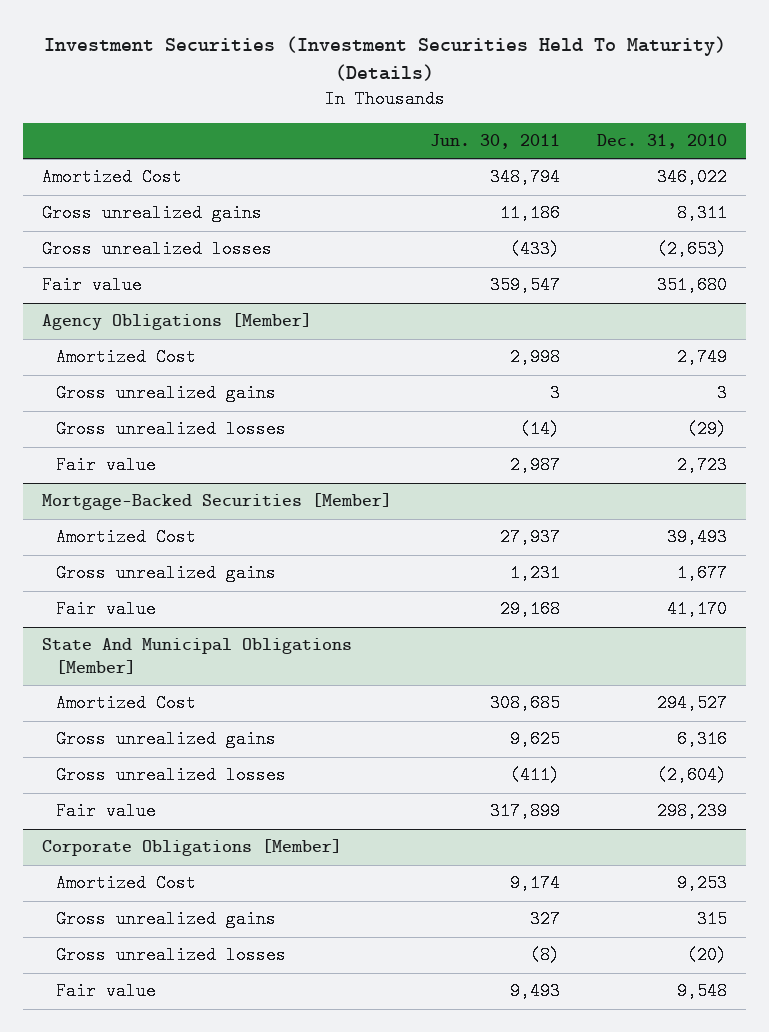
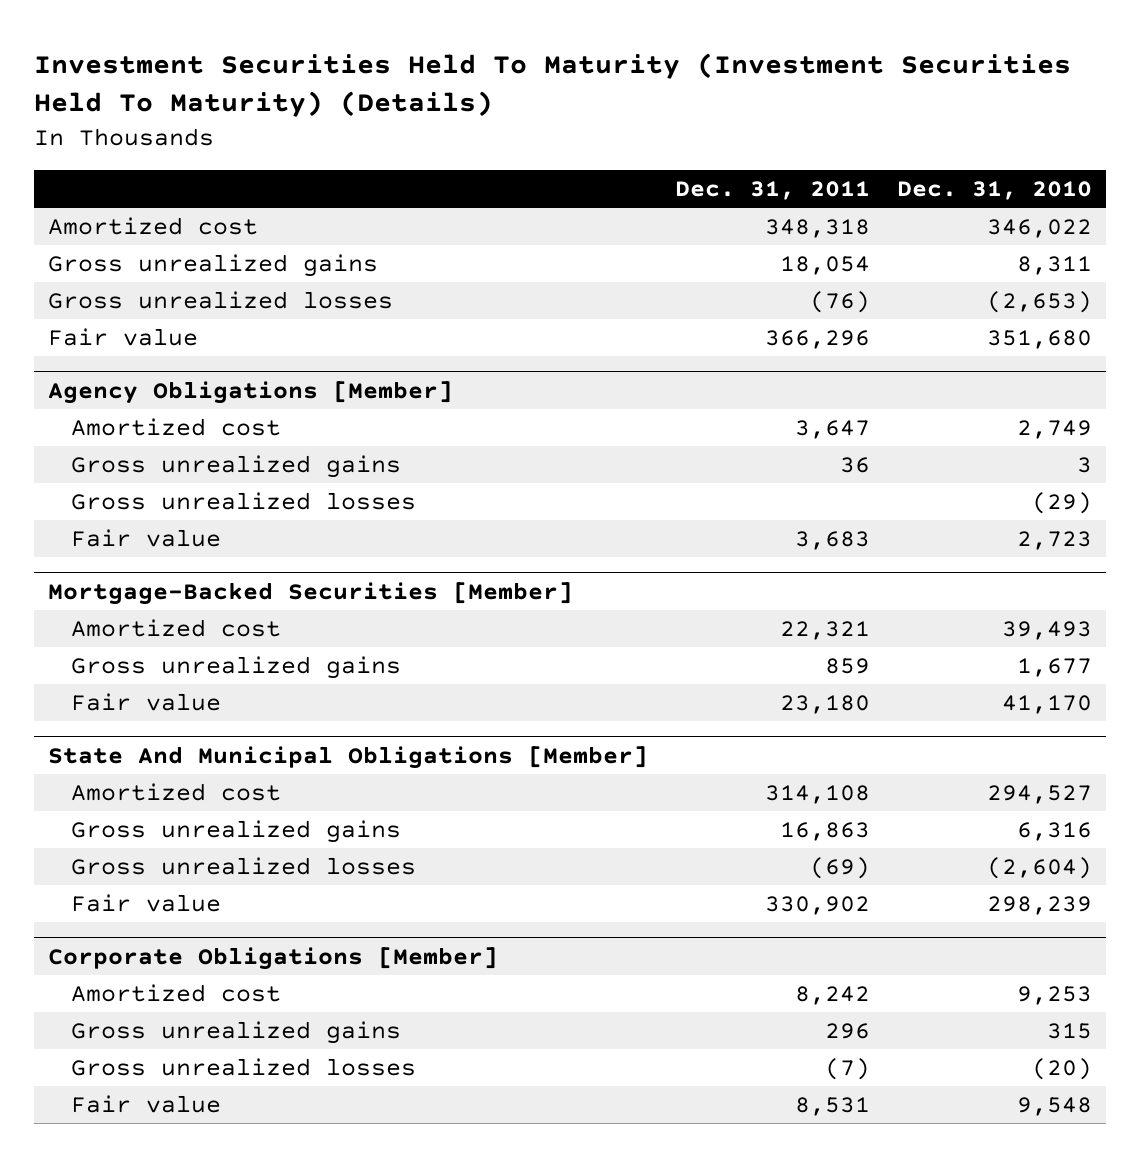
[43,36,726,82] Investment Securities (Investment Securities Held To Maturity) (Details) -> [33,52,1071,118] Investment Securities Held To Maturity (Investment Securities Held To Maturity) (Details)
[429,133,560,149] Jun. 30, 2011 -> none
none -> [675,180,871,200] Dec. 31, 2011
[41,168,182,187] Amortized Cost -> [47,217,258,236] Amortized cost
[55,348,196,367] Amortized Cost -> [70,418,281,437] Amortized cost
[55,528,196,547] Amortized Cost -> [70,619,281,638] Amortized cost
[55,694,196,713] Amortized Cost -> [70,783,281,802] Amortized cost
[55,874,196,893] Amortized Cost -> [70,984,281,1003] Amortized cost

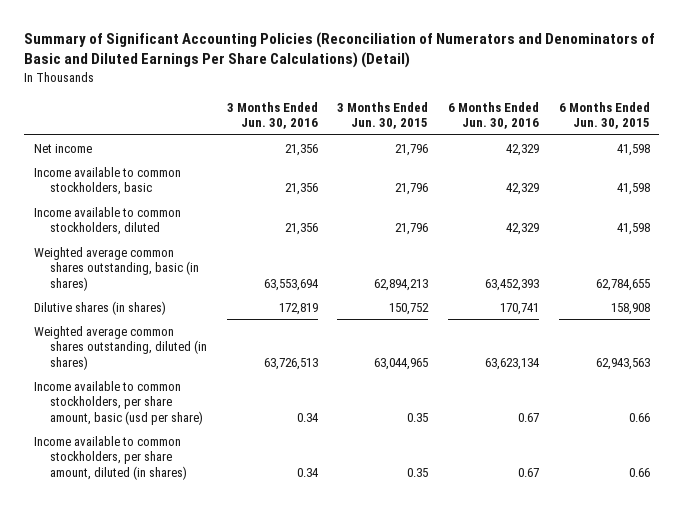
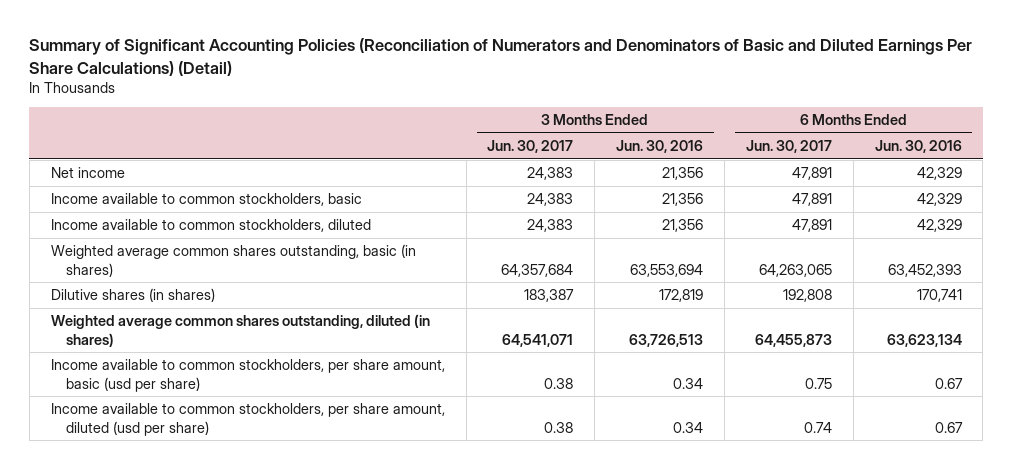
[337,101,429,130] 3 Months Ended Jun. 30, 2015 -> none
[558,101,650,130] 6 Months Ended Jun. 30, 2015 -> none
none -> [487,139,574,153] Jun. 30, 2017
none -> [745,139,832,153] Jun. 30, 2017
[33,435,187,481] Income available to common stockholders, per share amount, diluted (in shares) -> [50,403,445,436] Income available to common stockholders, per share amount, diluted (usd per share)

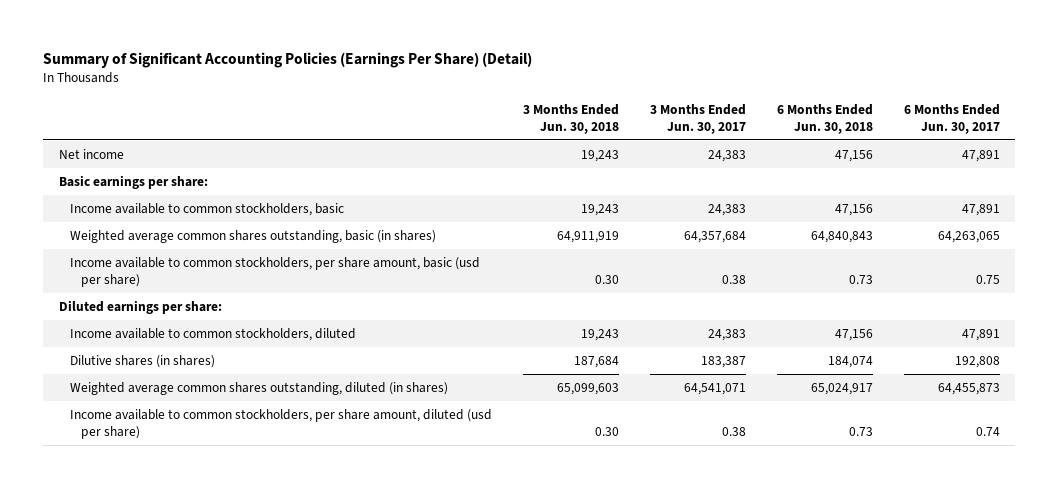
[29,38,973,76] Summary of Significant Accounting Policies (Reconciliation of Numerators and Denominators of Basic and Diluted Earnings Per Share Calculations) (Detail) -> [43,52,533,69] Summary of Significant Accounting Policies (Earnings Per Share) (Detail)
[616,139,704,153] Jun. 30, 2016 -> none
[874,139,962,153] Jun. 30, 2016 -> none
none -> [522,103,619,134] 3 Months Ended Jun. 30, 2018
none -> [776,103,873,134] 6 Months Ended Jun. 30, 2018
none -> [58,175,208,190] Basic earnings per share:
[50,359,445,392] Income available to common stockholders, per share amount, basic (usd per share) -> [69,257,480,287] Income available to common stockholders, per share amount, basic (usd per share)
none -> [58,300,222,315] Diluted earnings per share:
[50,219,371,233] Income available to common stockholders, diluted -> [69,328,356,342] Income available to common stockholders, diluted

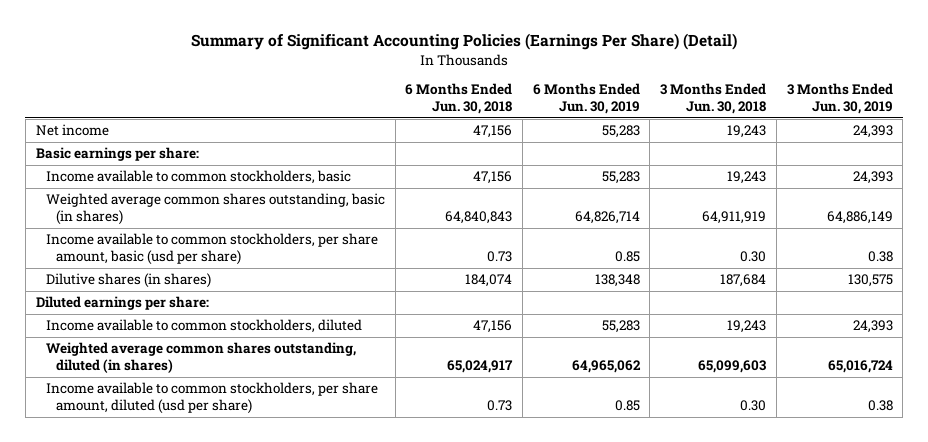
[649,103,746,134] 3 Months Ended Jun. 30, 2017 -> none
[903,103,1000,134] 6 Months Ended Jun. 30, 2017 -> none
none -> [532,83,640,115] 6 Months Ended Jun. 30, 2019
none -> [786,83,893,115] 3 Months Ended Jun. 30, 2019
[69,355,215,369] Dilutive shares (in shares) -> [45,273,211,289] Dilutive shares (in shares)

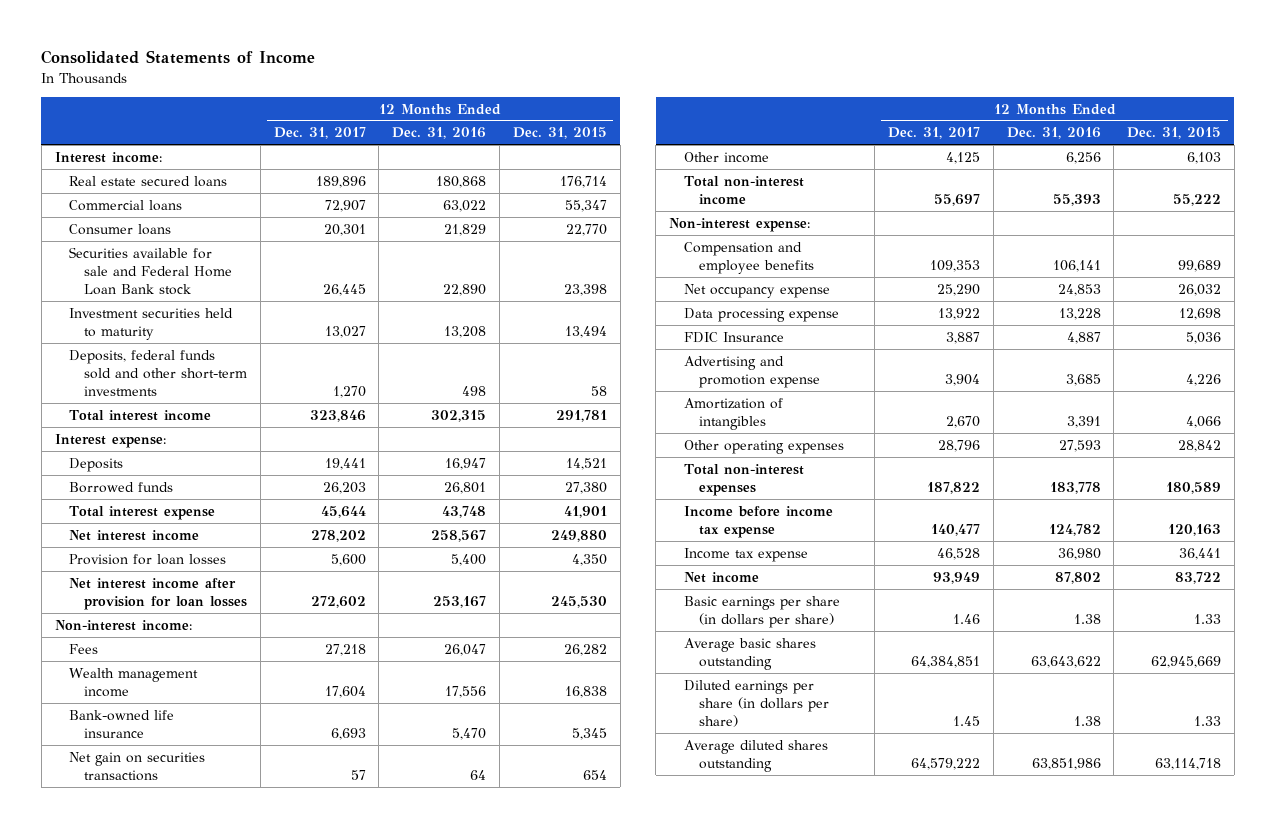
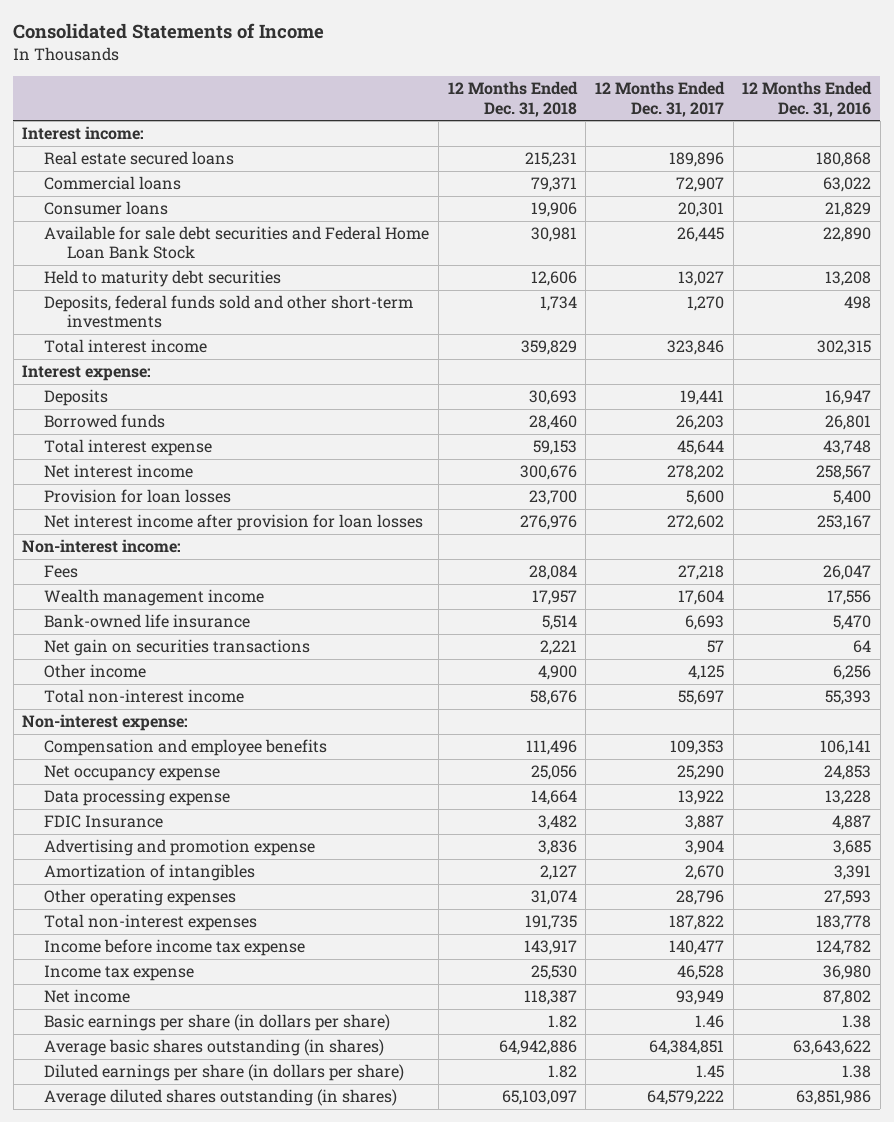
[512,127,607,140] Dec. 31, 2015 -> none
none -> [447,81,578,117] 12 Months Ended Dec. 31, 2018
[69,246,233,296] Securities available for sale and Federal Home Loan Bank stock -> [44,226,430,260] Available for sale debt securities and Federal Home Loan Bank Stock
[69,307,234,341] Investment securities held to maturity -> [44,270,282,288] Held to maturity debt securities
[683,637,816,671] Average basic shares outstanding -> [44,1039,385,1057] Average basic shares outstanding (in shares)
[683,739,828,773] Average diluted shares outstanding -> [44,1089,398,1107] Average diluted shares outstanding (in shares)

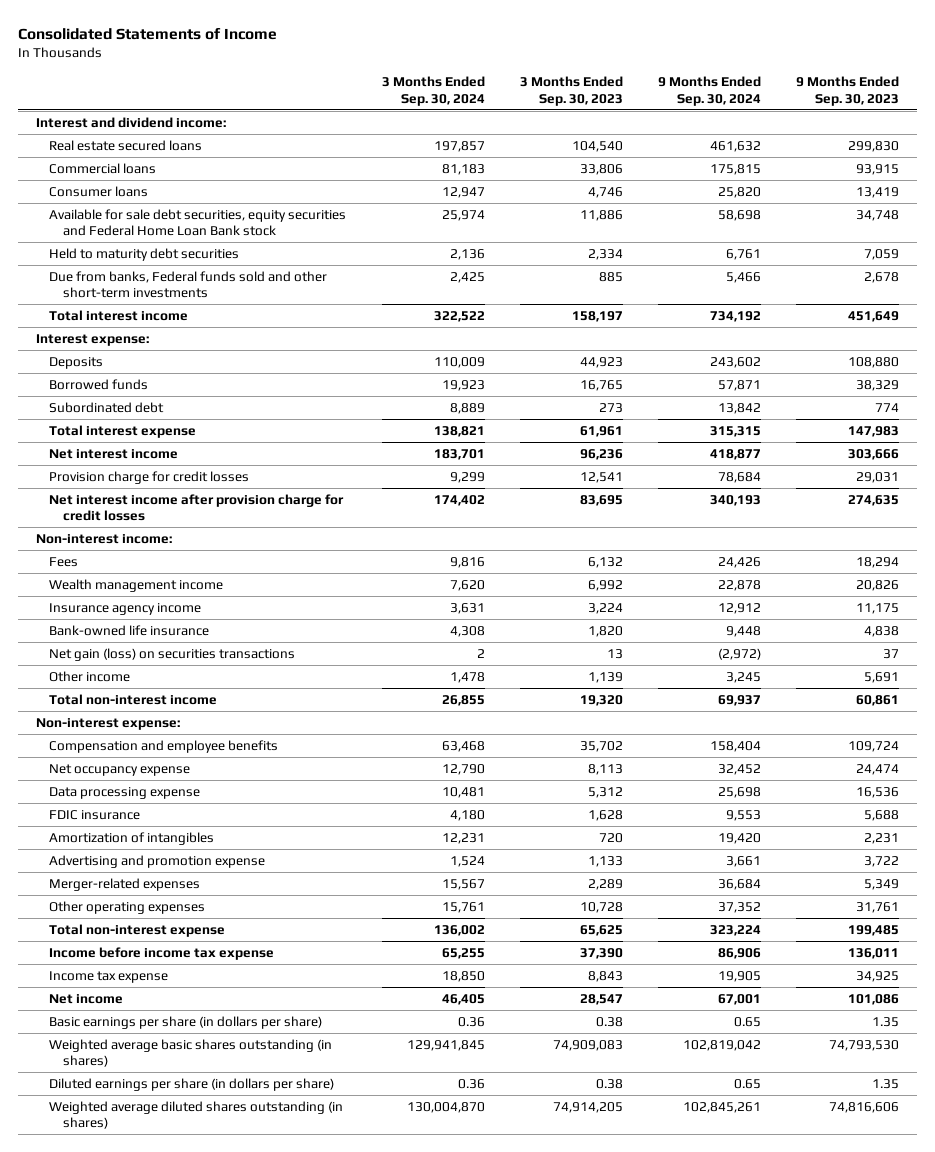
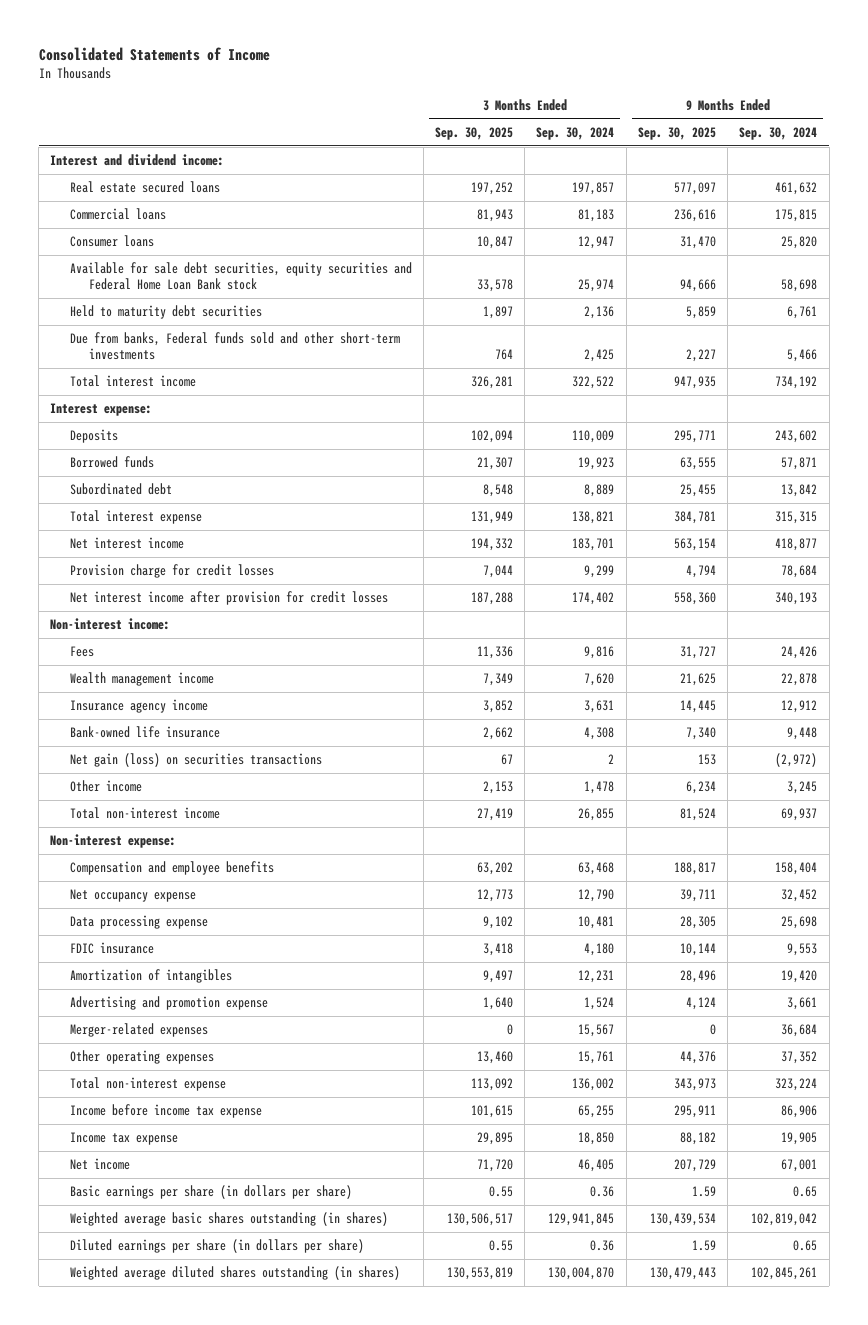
[519,75,623,106] 3 Months Ended Sep. 30, 2023 -> none
[796,75,900,106] 9 Months Ended Sep. 30, 2023 -> none
none -> [434,127,513,141] Sep. 30, 2025
none -> [637,127,716,141] Sep. 30, 2025
[49,493,345,522] Net interest income after provision charge for credit losses -> [69,591,388,606] Net interest income after provision for credit losses

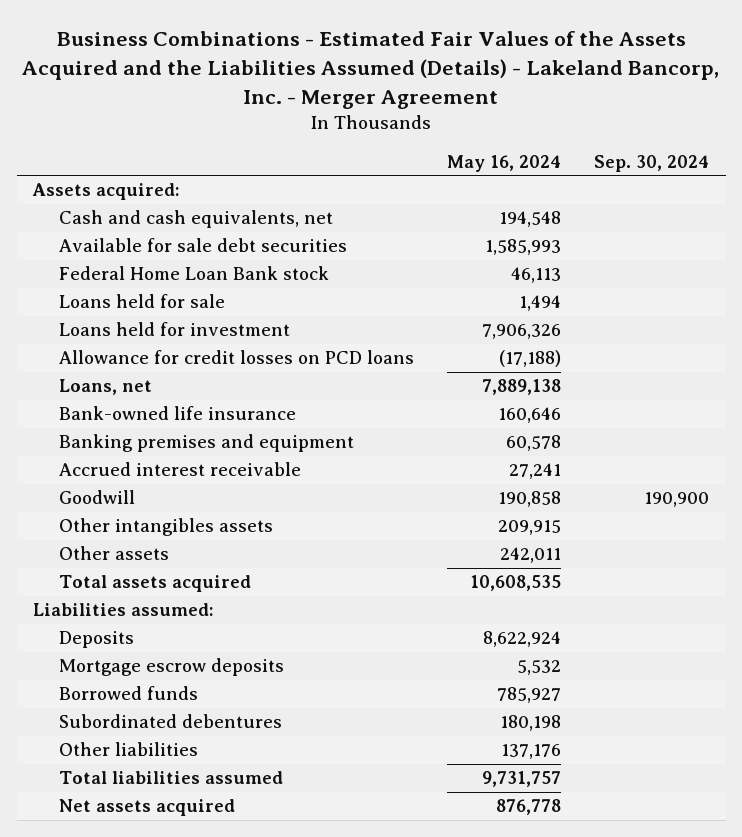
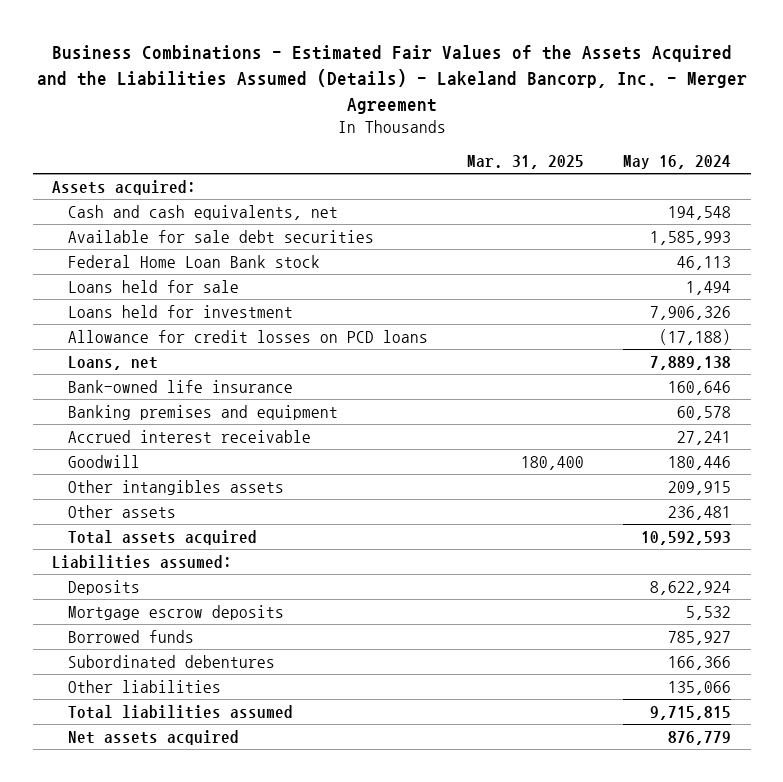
[593,154,709,172] Sep. 30, 2024 -> none
none -> [467,155,585,170] Mar. 31, 2025
[497,491,561,508] 190,858 -> [668,455,732,470] 180,446
[499,547,561,564] 242,011 -> [668,505,732,520] 236,481
[469,575,561,592] 10,608,535 -> [641,530,732,545] 10,592,593
[499,715,561,732] 180,198 -> [668,655,732,670] 166,366
[500,744,561,760] 137,176 -> [668,680,732,695] 135,066
[481,771,561,788] 9,731,757 -> [650,705,732,720] 9,715,815
[495,799,561,816] 876,778 -> [668,730,732,745] 876,779

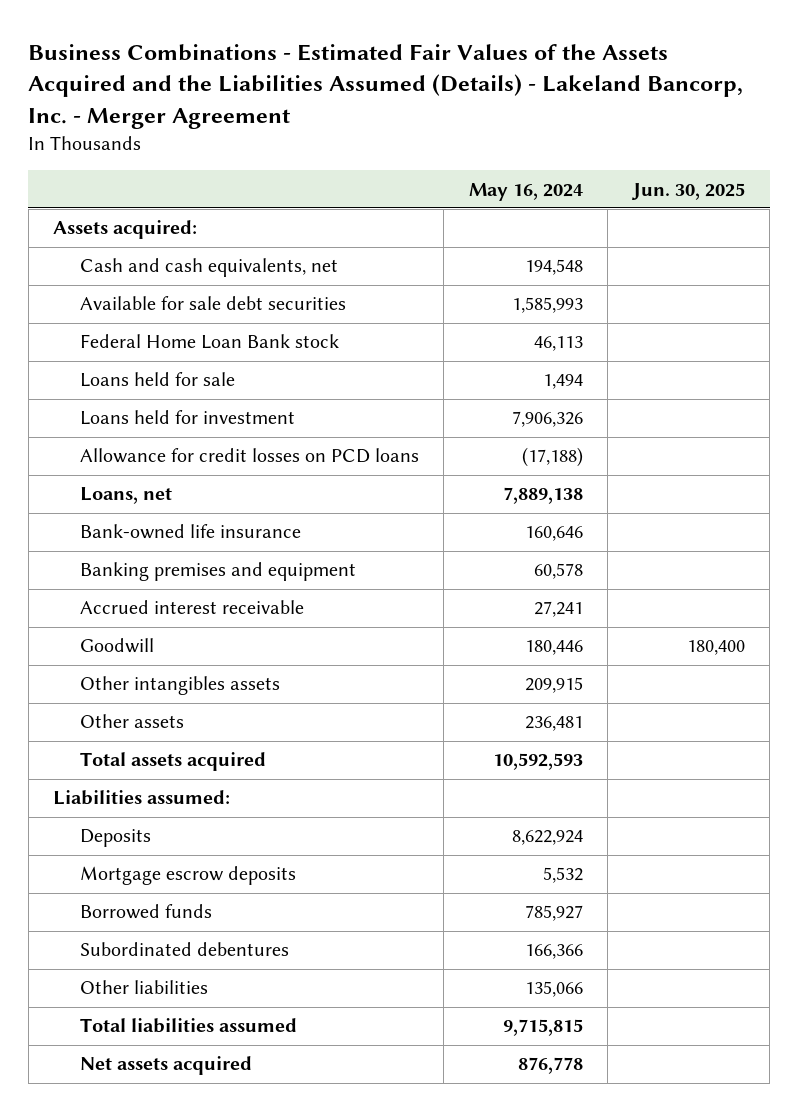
[467,155,585,170] Mar. 31, 2025 -> none
none -> [630,182,745,200] Jun. 30, 2025
[668,730,732,745] 876,779 -> [517,1057,583,1075] 876,778

